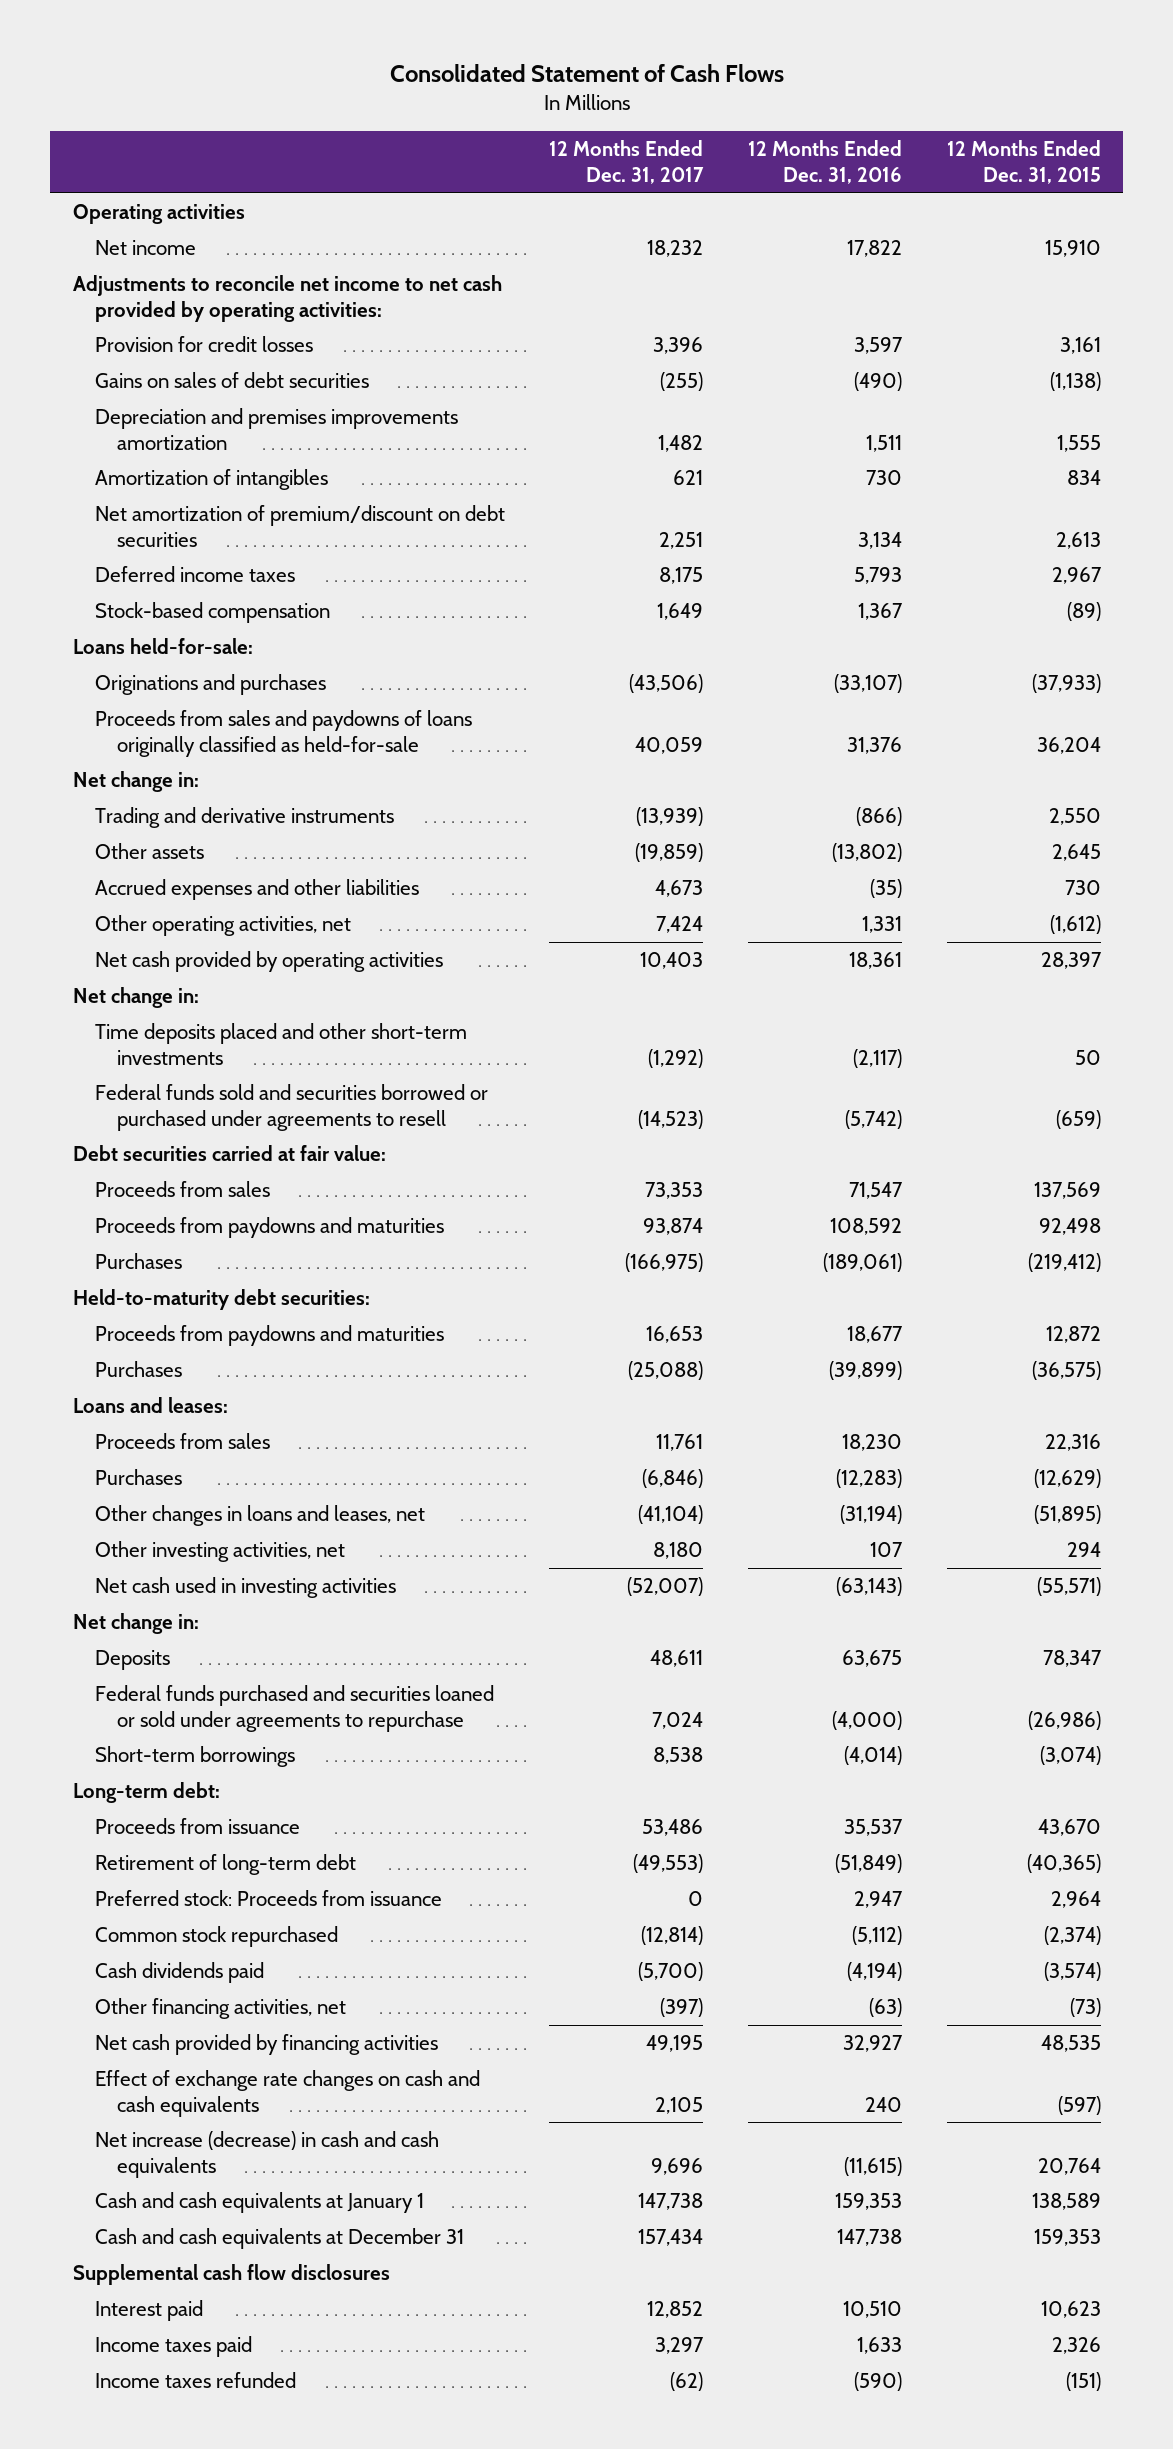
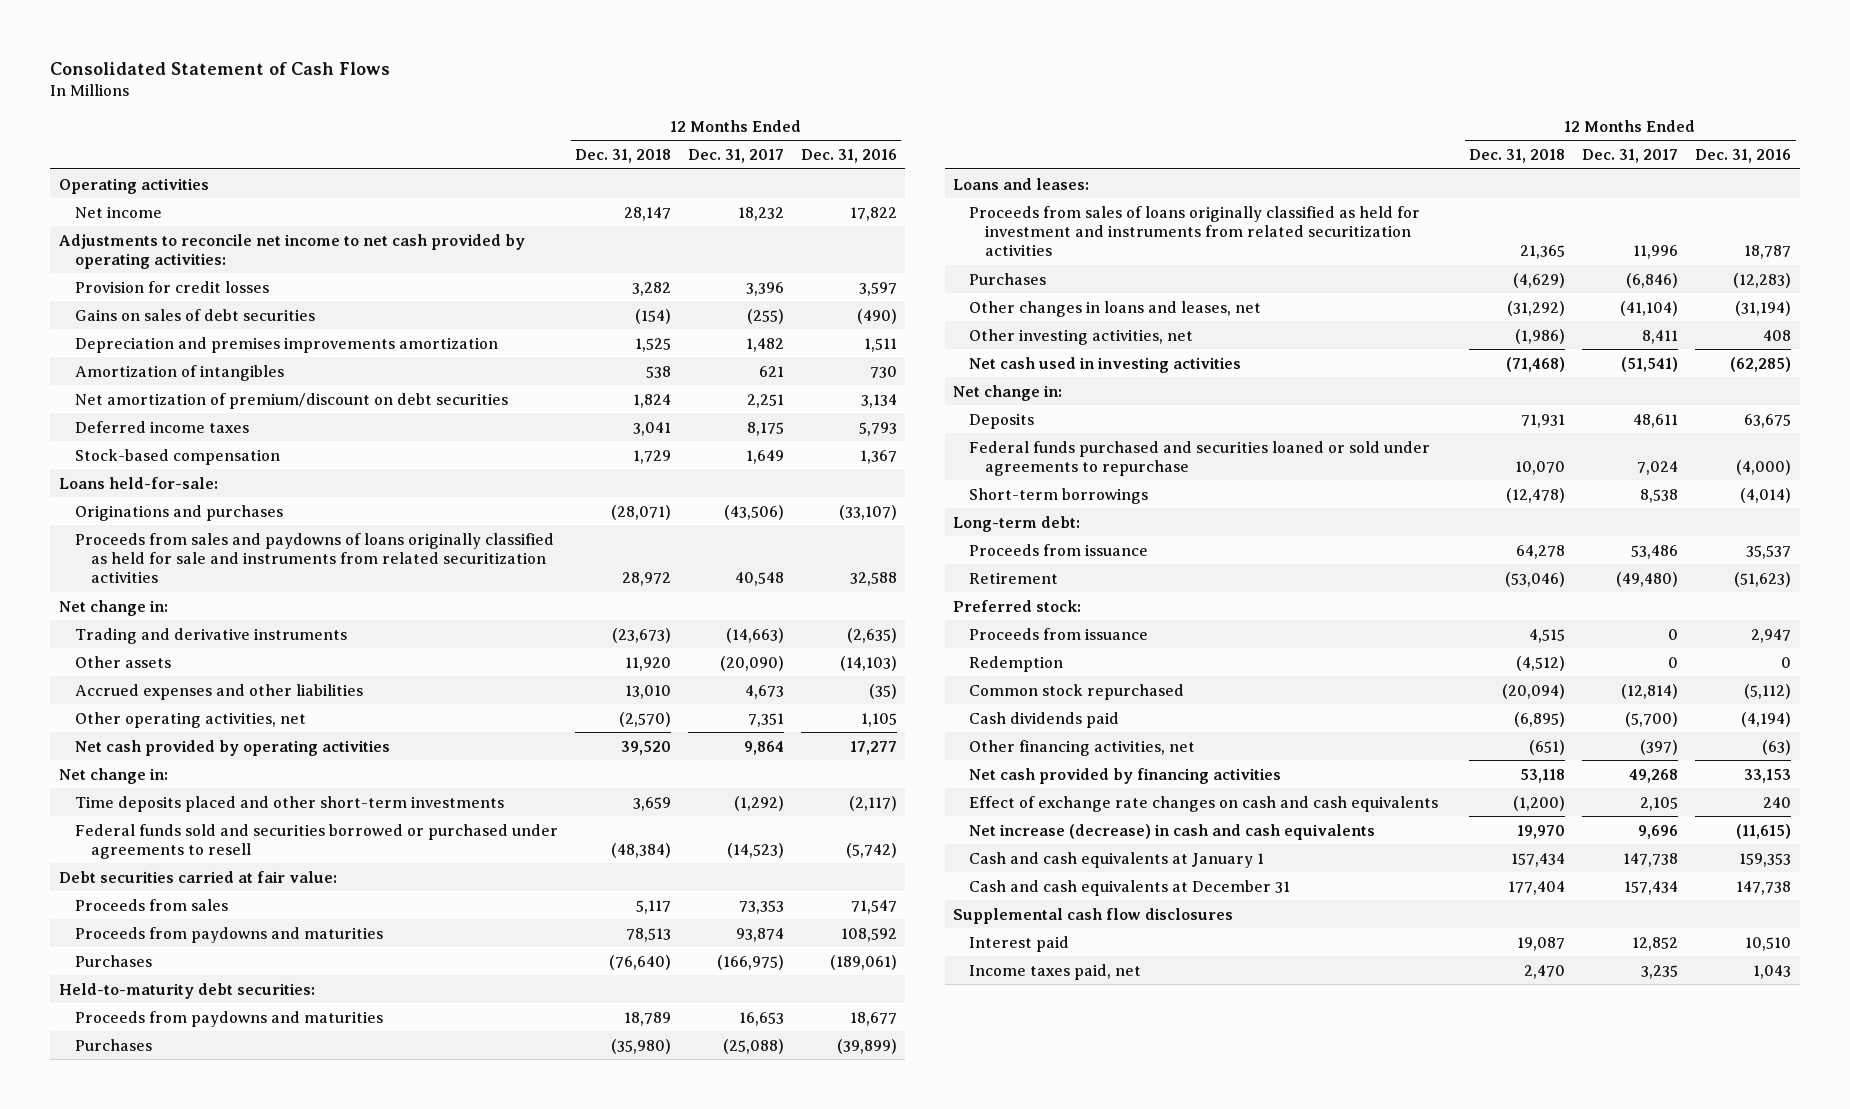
[946,140,1101,184] 12 Months Ended Dec. 31, 2015 -> none
none -> [574,149,671,164] Dec. 31, 2018
[94,710,472,757] Proceeds from sales and paydowns of loans originally classified as held-for-sale -> [74,532,554,583] Proceeds from sales and paydowns of loans originally classified as held for sale and instruments from related securitization activities
[635,736,704,754] 40,059 -> [734,571,784,586] 40,548
[847,736,903,754] 31,376 -> [849,571,897,586] 32,588
[636,807,704,827] (13,939) -> [725,627,784,643] (14,663)
[856,807,903,827] (866) -> [846,627,897,643] (2,635)
[635,843,704,863] (19,859) -> [719,655,784,671] (20,090)
[832,843,903,863] (13,802) -> [839,655,897,671] (14,103)
[656,916,704,934] 7,424 -> [747,712,784,727] 7,351
[862,916,903,934] 1,331 -> [860,712,897,727] 1,105
[640,952,704,970] 10,403 -> [743,740,784,755] 9,864
[849,952,903,970] 18,361 -> [849,740,897,755] 17,277
[94,1433,270,1450] Proceeds from sales -> none
none -> [969,205,1421,256] Proceeds from sales of loans originally classified as held for investment and instruments from related securitization activities
[653,1542,704,1560] 8,180 -> [1642,329,1679,344] 8,411
[870,1542,904,1558] 107 -> [1763,329,1792,341] 408
[627,1577,704,1597] (52,007) -> [1621,356,1679,372] (51,541)
[836,1577,903,1597] (63,143) -> [1730,356,1792,372] (62,285)
[94,1854,356,1876] Retirement of long-term debt -> [969,571,1059,584] Retirement
[633,1854,704,1874] (49,553) -> [1616,571,1679,587] (49,480)
[835,1854,903,1874] (51,849) -> [1734,571,1792,587] (51,623)
none -> [953,599,1082,612] Preferred stock:
[94,1890,442,1907] Preferred stock: Proceeds from issuance -> [969,627,1149,640] Proceeds from issuance
none -> [969,655,1064,672] Redemption
[646,2035,704,2053] 49,195 -> [1629,768,1679,783] 49,268
[843,2035,904,2053] 32,927 -> [1744,768,1792,783] 33,153
[94,2372,296,2389] Income taxes refunded -> none
[94,2336,252,2358] Income taxes paid -> [969,963,1142,980] Income taxes paid, net
[655,2337,705,2355] 3,297 -> [1641,964,1679,979] 3,235
[857,2337,903,2355] 1,633 -> [1753,964,1792,979] 1,043

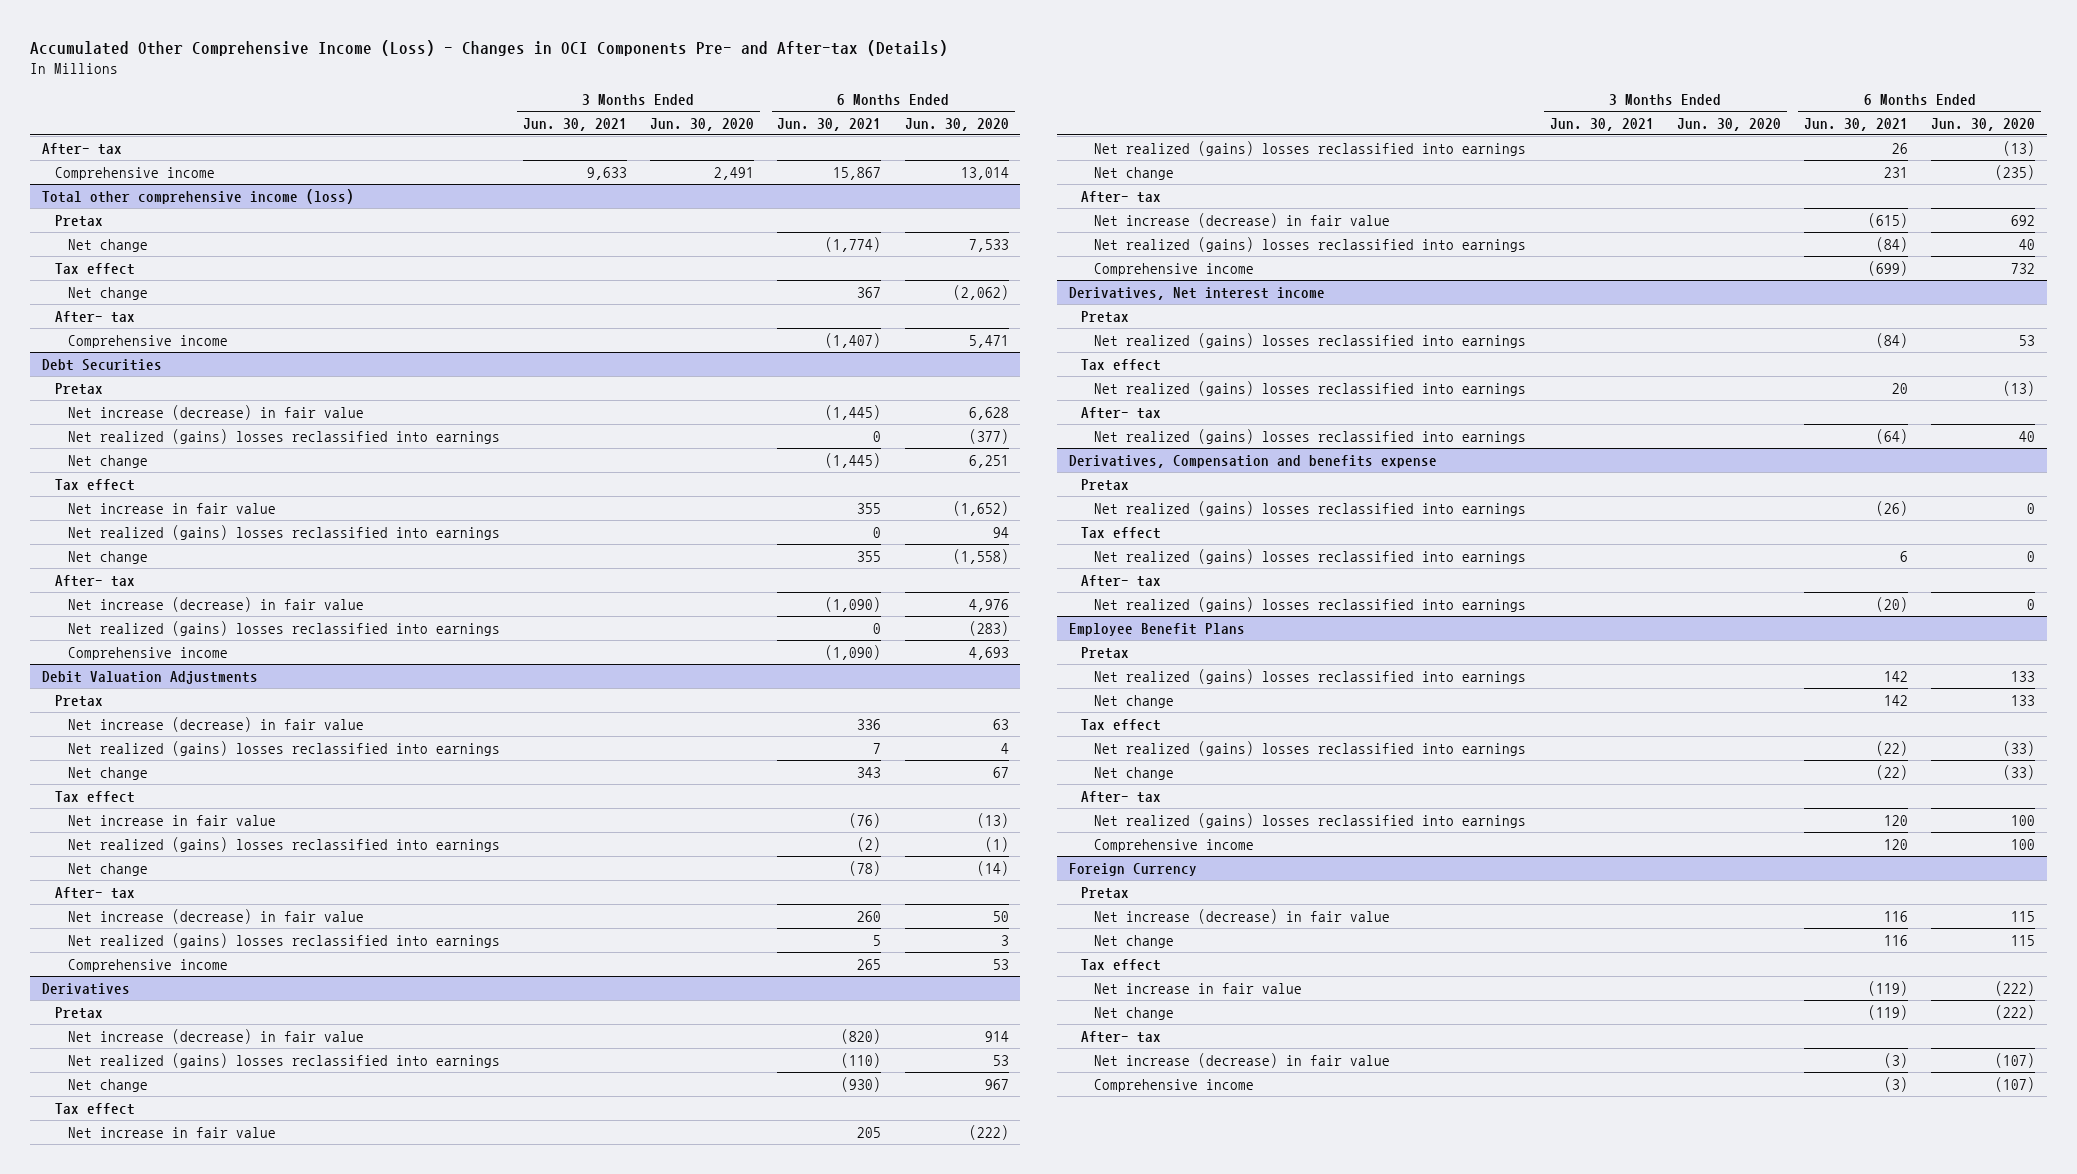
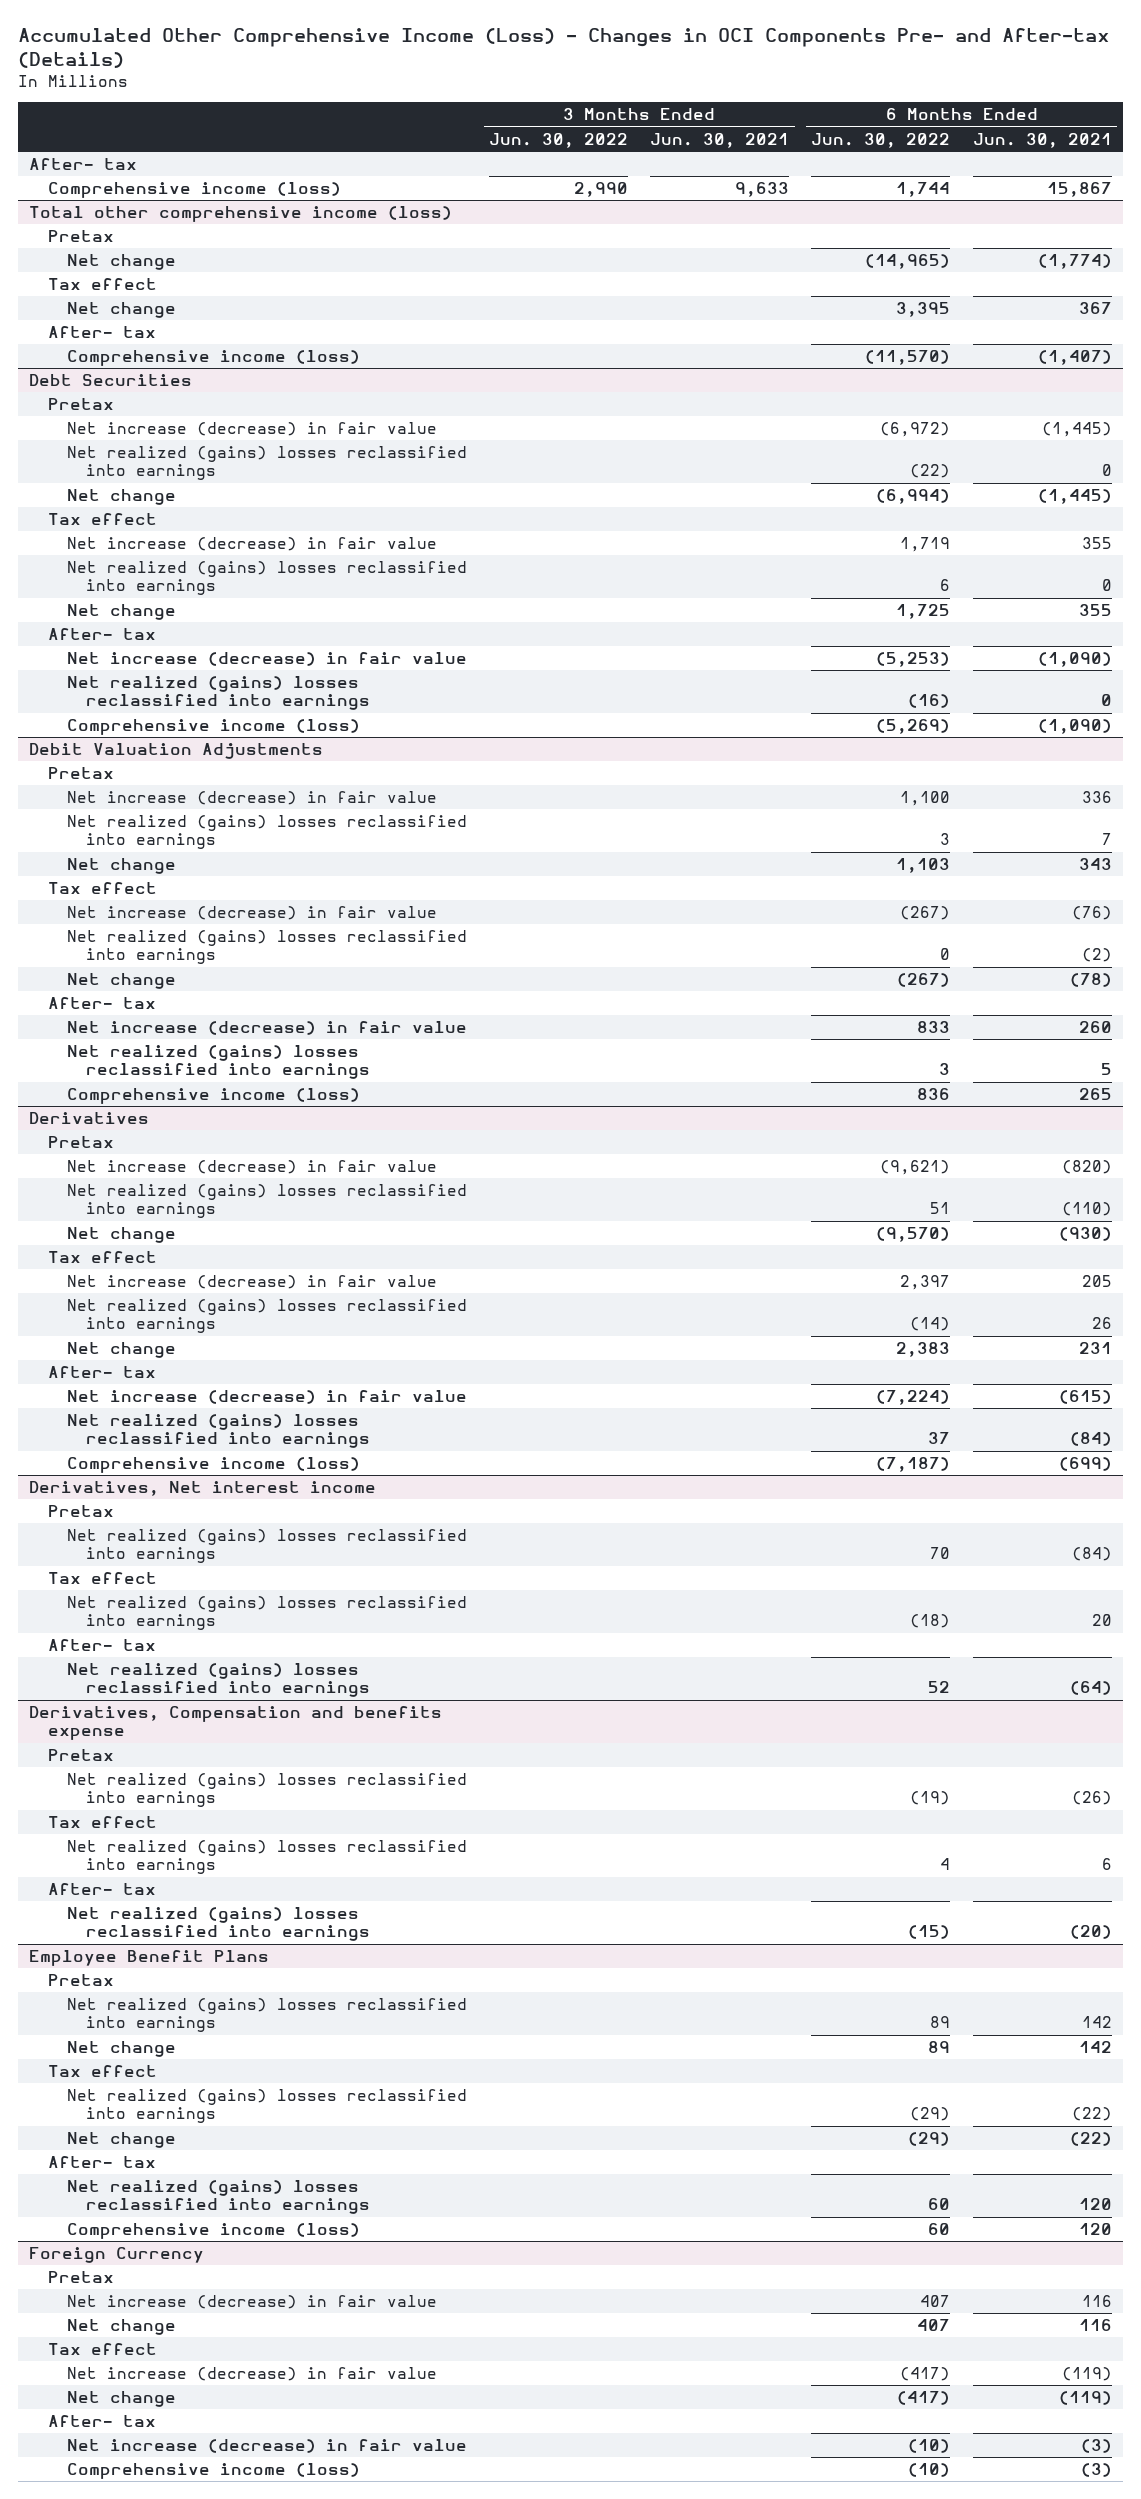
[650,117,755,131] Jun. 30, 2020 -> none
[904,117,1009,131] Jun. 30, 2020 -> none
none -> [489,132,629,148] Jun. 30, 2022
none -> [811,132,951,148] Jun. 30, 2022
[54,166,215,180] Comprehensive income -> [48,182,342,199] Comprehensive income (loss)
[67,334,228,348] Comprehensive income -> [67,350,361,367] Comprehensive income (loss)
[67,502,276,514] Net increase in fair value -> [67,537,438,552] Net increase (decrease) in fair value
[67,646,228,660] Comprehensive income -> [67,719,361,736] Comprehensive income (loss)
[67,814,276,826] Net increase in fair value -> [67,906,438,921] Net increase (decrease) in fair value
[67,958,228,972] Comprehensive income -> [67,1088,361,1105] Comprehensive income (loss)
[67,1126,276,1138] Net increase in fair value -> [67,1275,438,1290] Net increase (decrease) in fair value
[1094,262,1255,276] Comprehensive income -> [67,1457,361,1474] Comprehensive income (loss)
[1094,838,1255,852] Comprehensive income -> [67,2223,361,2240] Comprehensive income (loss)
[1094,982,1303,994] Net increase in fair value -> [67,2367,438,2382] Net increase (decrease) in fair value
[1094,1078,1255,1092] Comprehensive income -> [67,2463,361,2480] Comprehensive income (loss)

